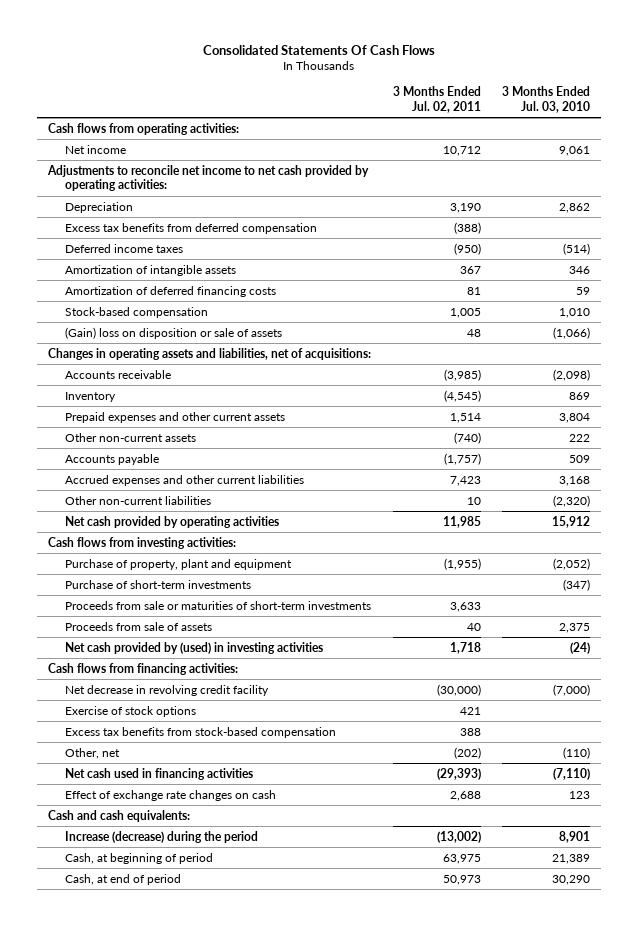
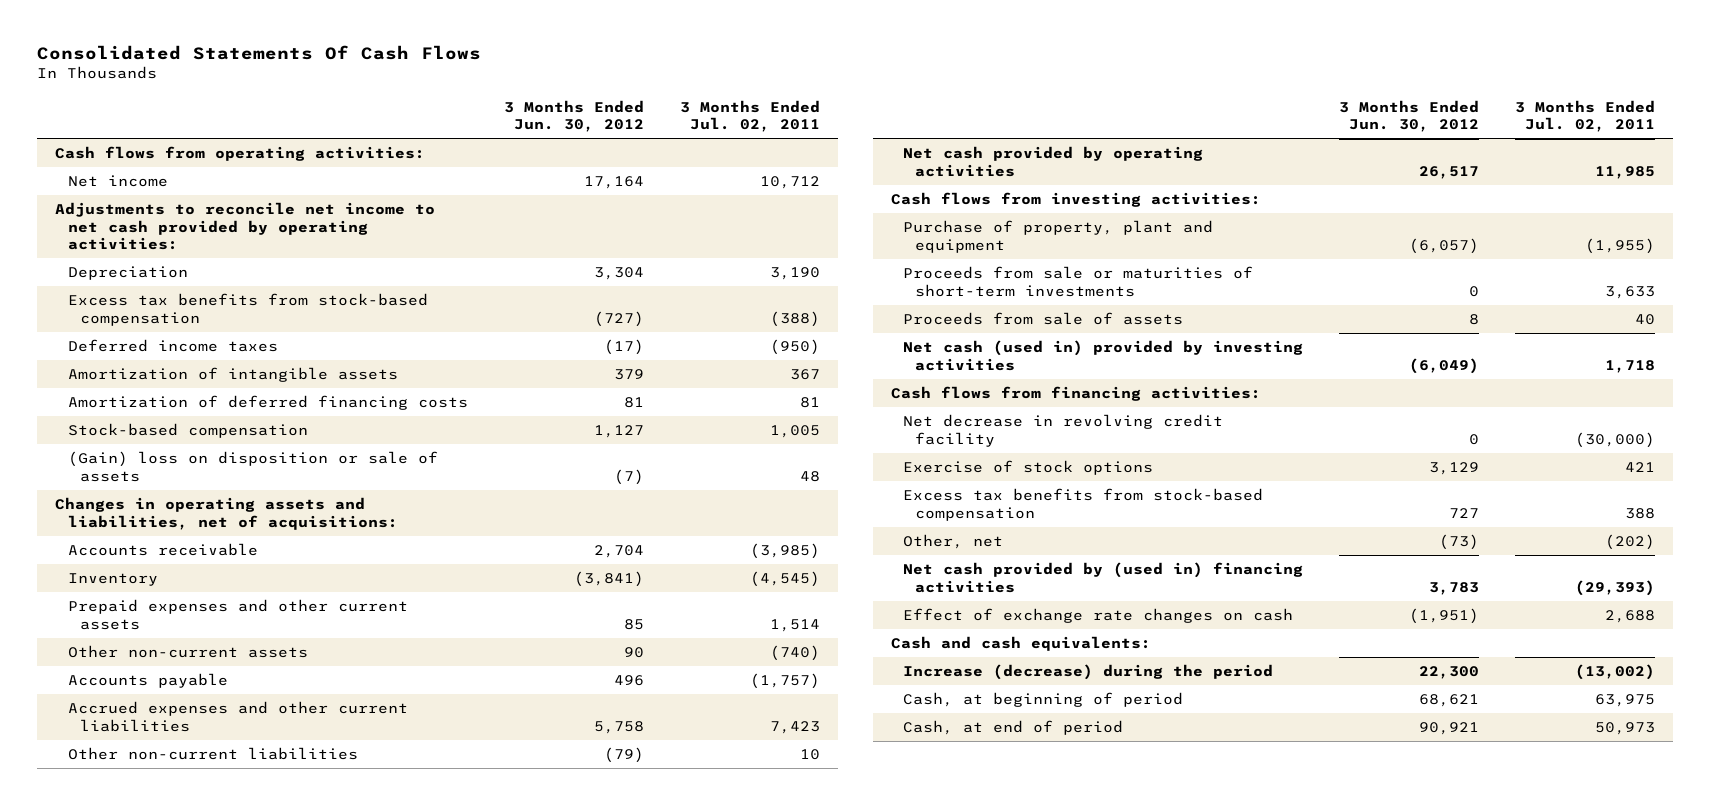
[502,86,591,113] 3 Months Ended Jul. 03, 2010 -> none
none -> [503,99,644,133] 3 Months Ended Jun. 30, 2012
[64,222,317,234] Excess tax benefits from deferred compensation -> [67,293,428,326] Excess tax benefits from stock-based compensation
[64,579,251,589] Purchase of short-term investments -> none
[64,641,323,654] Net cash provided by (used) in investing activities -> [903,340,1304,371] Net cash (used in) provided by investing activities
[64,767,253,780] Net cash used in financing activities -> [903,562,1304,593] Net cash provided by (used in) financing activities

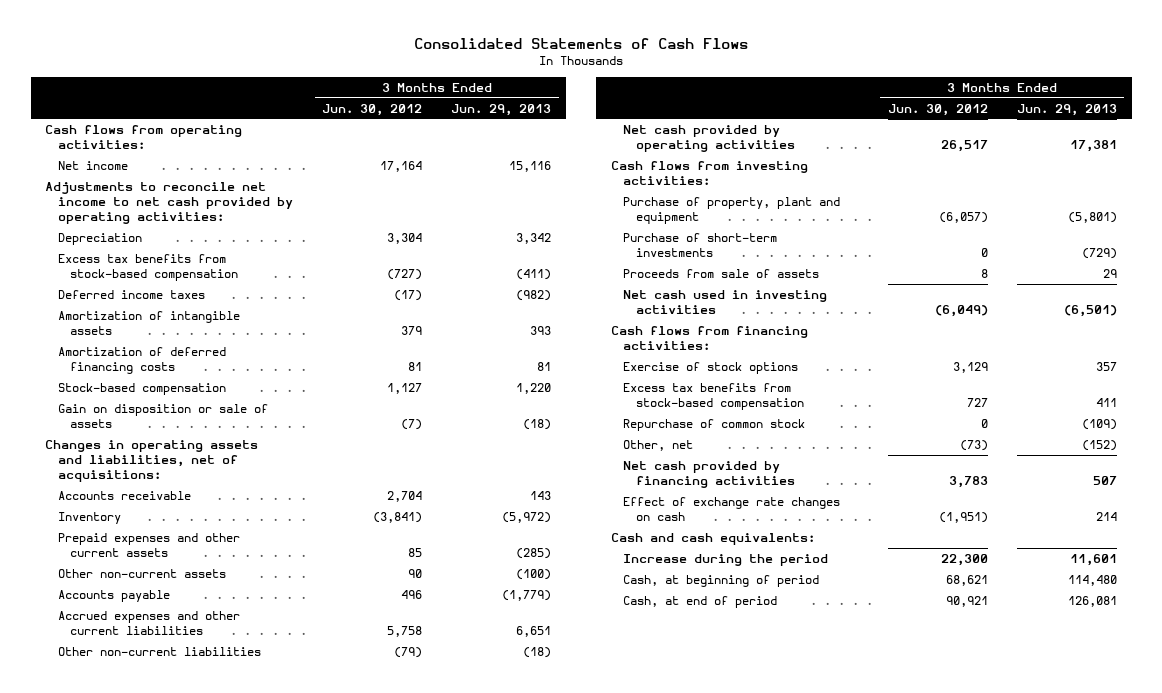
[37,45,482,61] Consolidated Statements Of Cash Flows -> [414,38,749,50] Consolidated Statements of Cash Flows
[679,99,820,133] 3 Months Ended Jul. 02, 2011 -> none
none -> [451,103,552,116] Jun. 29, 2013
[67,451,438,482] (Gain) loss on disposition or sale of assets -> [57,403,268,428] Gain on disposition or sale of assets
[903,266,1254,297] Proceeds from sale or maturities of short-term investments -> none
none -> [623,232,778,257] Purchase of short-term investments
[903,340,1304,371] Net cash (used in) provided by investing activities -> [623,289,828,314] Net cash used in investing activities
[903,414,1224,447] Net decrease in revolving credit facility -> none
none -> [623,418,806,431] Repurchase of common stock
[903,562,1304,593] Net cash provided by (used in) financing activities -> [623,460,795,488] Net cash provided by financing activities
[903,664,1274,681] Increase (decrease) during the period -> [623,553,829,566] Increase during the period

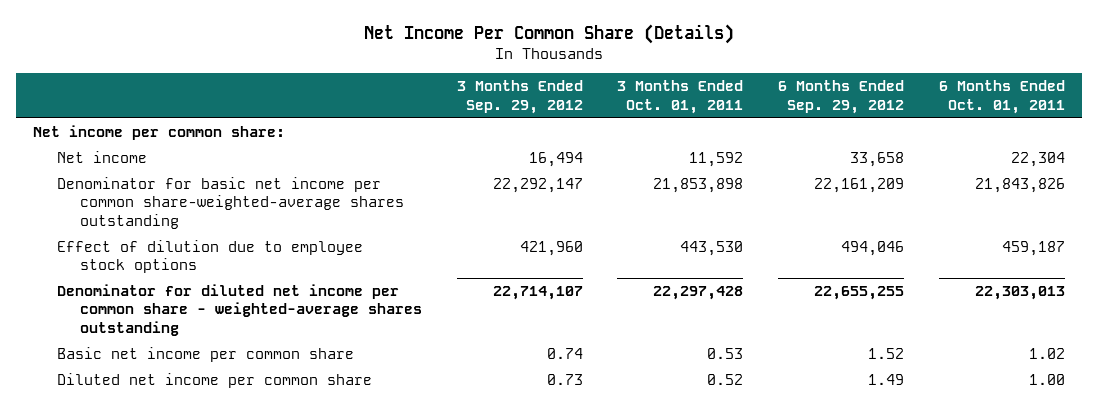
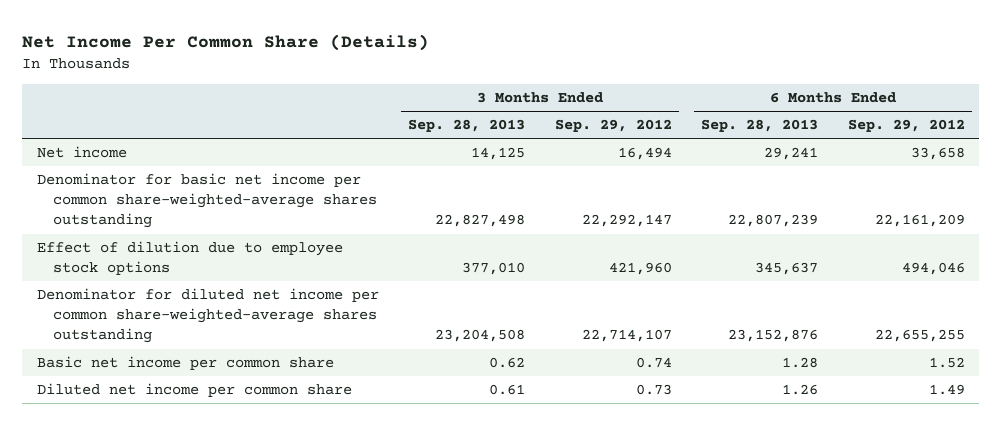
[617,80,744,114] 3 Months Ended Oct. 01, 2011 -> none
[938,80,1065,114] 6 Months Ended Oct. 01, 2011 -> none
none -> [408,119,526,133] Sep. 28, 2013
none -> [701,119,819,133] Sep. 28, 2013
[33,125,286,141] Net income per common share: -> none
[56,284,422,336] Denominator for diluted net income per common share - weighted-average shares outstanding -> [36,288,379,344] Denominator for diluted net income per common share-weighted-average shares outstanding

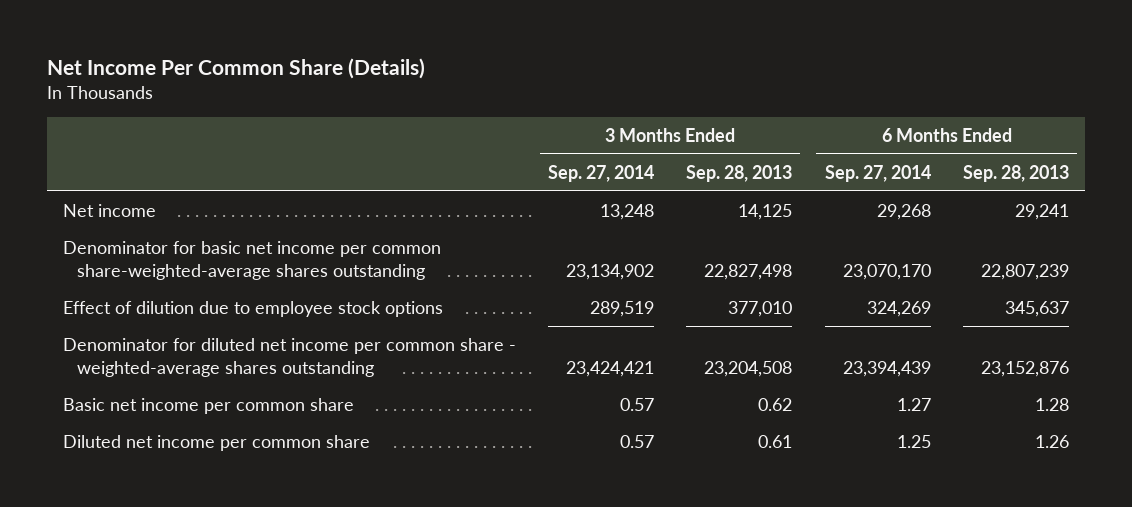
[554,119,672,133] Sep. 29, 2012 -> none
[847,119,965,133] Sep. 29, 2012 -> none
none -> [548,164,655,182] Sep. 27, 2014
none -> [824,164,931,182] Sep. 27, 2014
[36,288,379,344] Denominator for diluted net income per common share-weighted-average shares outstanding -> [63,337,517,377] Denominator for diluted net income per common share - weighted-average shares outstanding

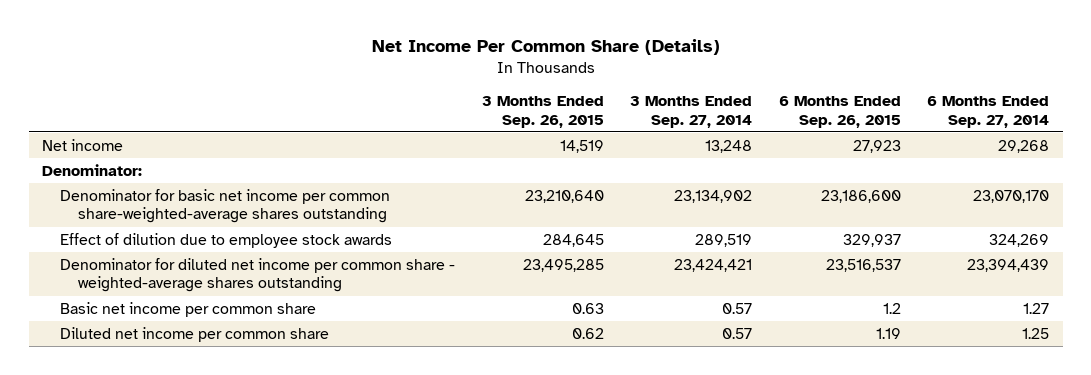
[686,164,793,182] Sep. 28, 2013 -> none
[962,164,1069,182] Sep. 28, 2013 -> none
none -> [481,95,604,128] 3 Months Ended Sep. 26, 2015
none -> [778,95,901,128] 6 Months Ended Sep. 26, 2015
none -> [41,163,142,176] Denominator:
[63,300,444,317] Effect of dilution due to employee stock options -> [60,232,393,248] Effect of dilution due to employee stock awards

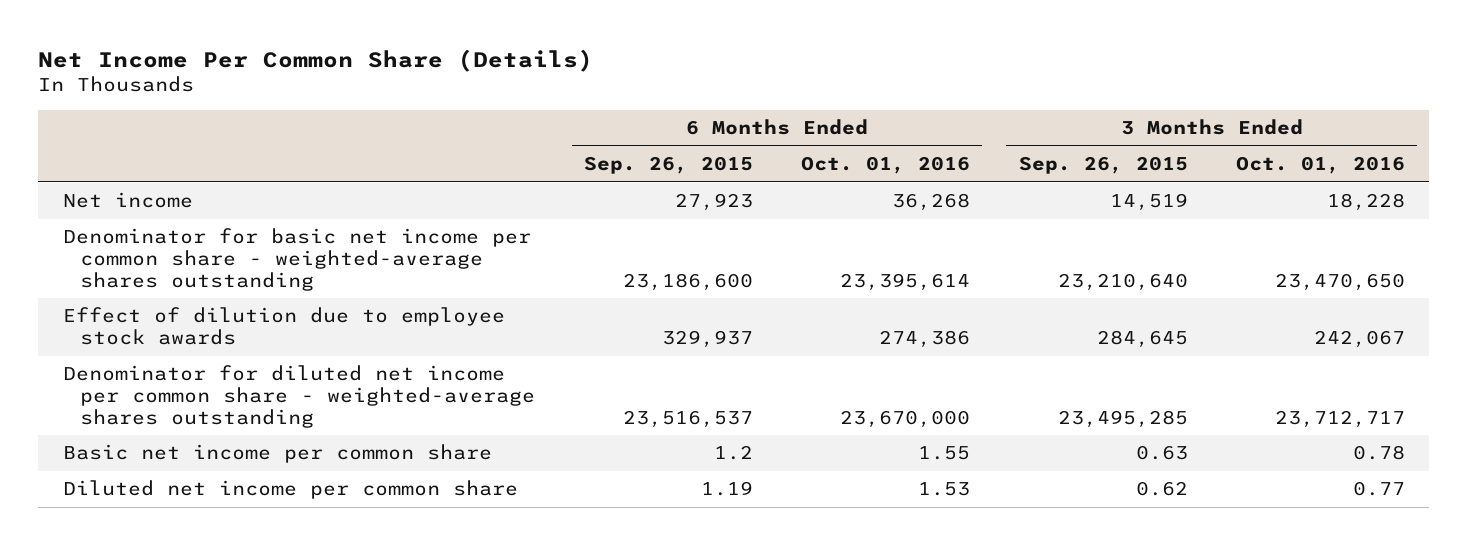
[630,95,753,128] 3 Months Ended Sep. 27, 2014 -> none
[927,95,1050,128] 6 Months Ended Sep. 27, 2014 -> none
none -> [801,156,971,175] Oct. 01, 2016
none -> [1236,156,1406,175] Oct. 01, 2016
[41,163,142,176] Denominator: -> none
[60,188,391,224] Denominator for basic net income per common share-weighted-average shares outstanding -> [62,228,531,291] Denominator for basic net income per common share - weighted-average shares outstanding

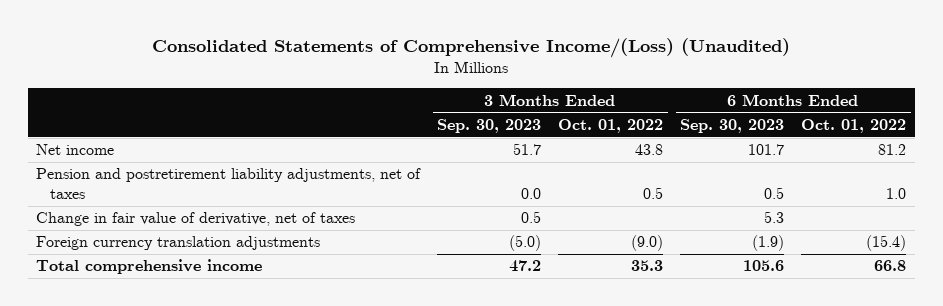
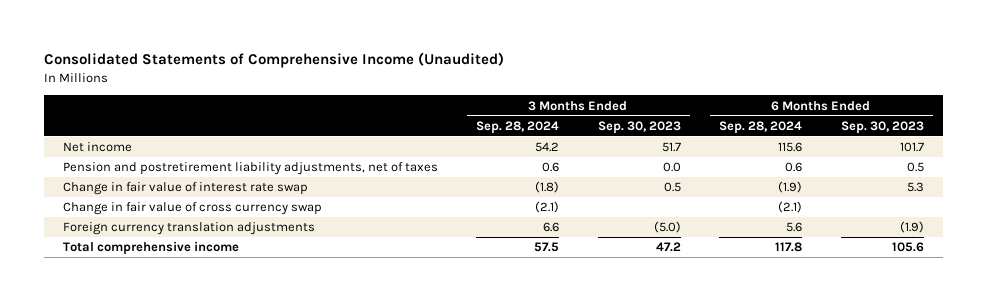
[152,37,791,58] Consolidated Statements of Comprehensive Income/(Loss) (Unaudited) -> [43,52,504,69] Consolidated Statements of Comprehensive Income (Unaudited)
[558,118,664,133] Oct. 01, 2022 -> none
[801,118,907,133] Oct. 01, 2022 -> none
none -> [476,120,560,134] Sep. 28, 2024
none -> [719,120,803,134] Sep. 28, 2024
[36,212,356,227] Change in fair value of derivative, net of taxes -> [62,182,308,196] Change in fair value of interest rate swap
none -> [62,202,322,216] Change in fair value of cross currency swap

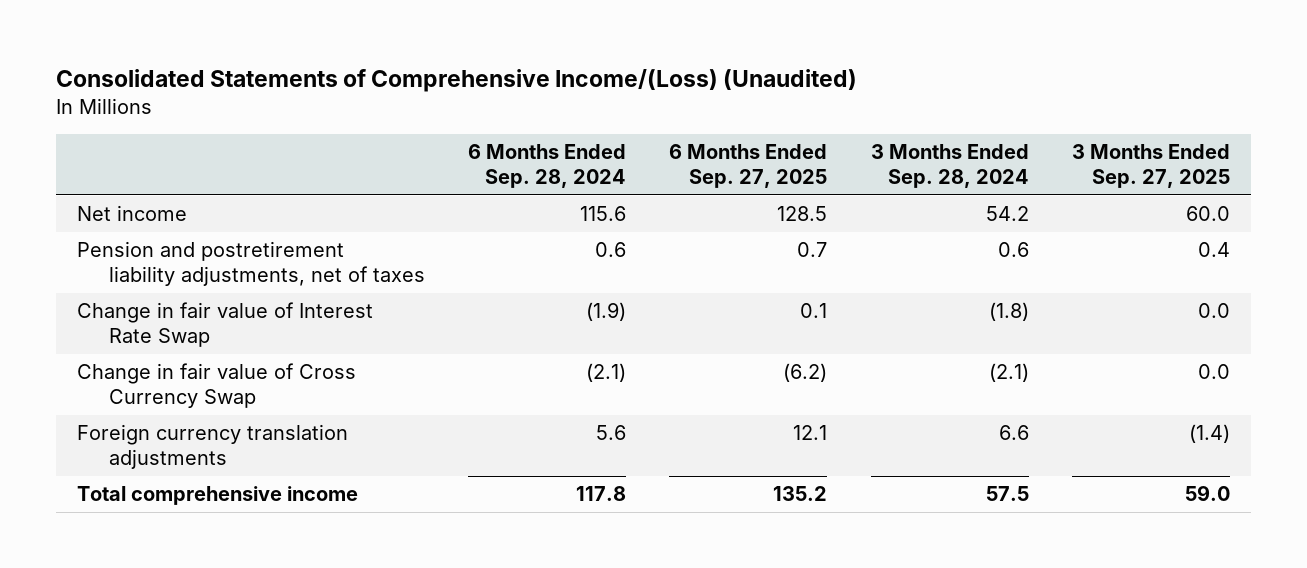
[43,52,504,69] Consolidated Statements of Comprehensive Income (Unaudited) -> [55,68,857,92] Consolidated Statements of Comprehensive Income/(Loss) (Unaudited)
[597,120,681,134] Sep. 30, 2023 -> none
[840,120,924,134] Sep. 30, 2023 -> none
none -> [669,144,828,189] 6 Months Ended Sep. 27, 2025
none -> [1071,144,1230,189] 3 Months Ended Sep. 27, 2025
[62,182,308,196] Change in fair value of interest rate swap -> [77,302,374,348] Change in fair value of Interest Rate Swap
[62,202,322,216] Change in fair value of cross currency swap -> [77,363,357,409] Change in fair value of Cross Currency Swap

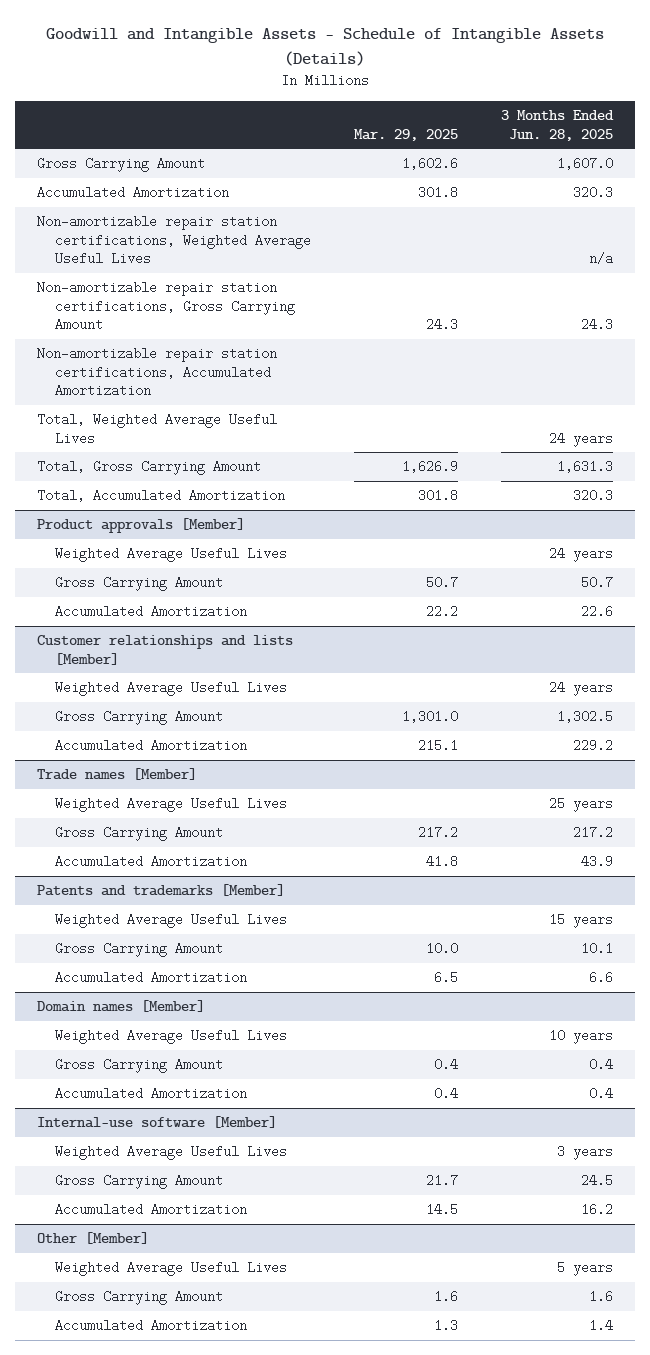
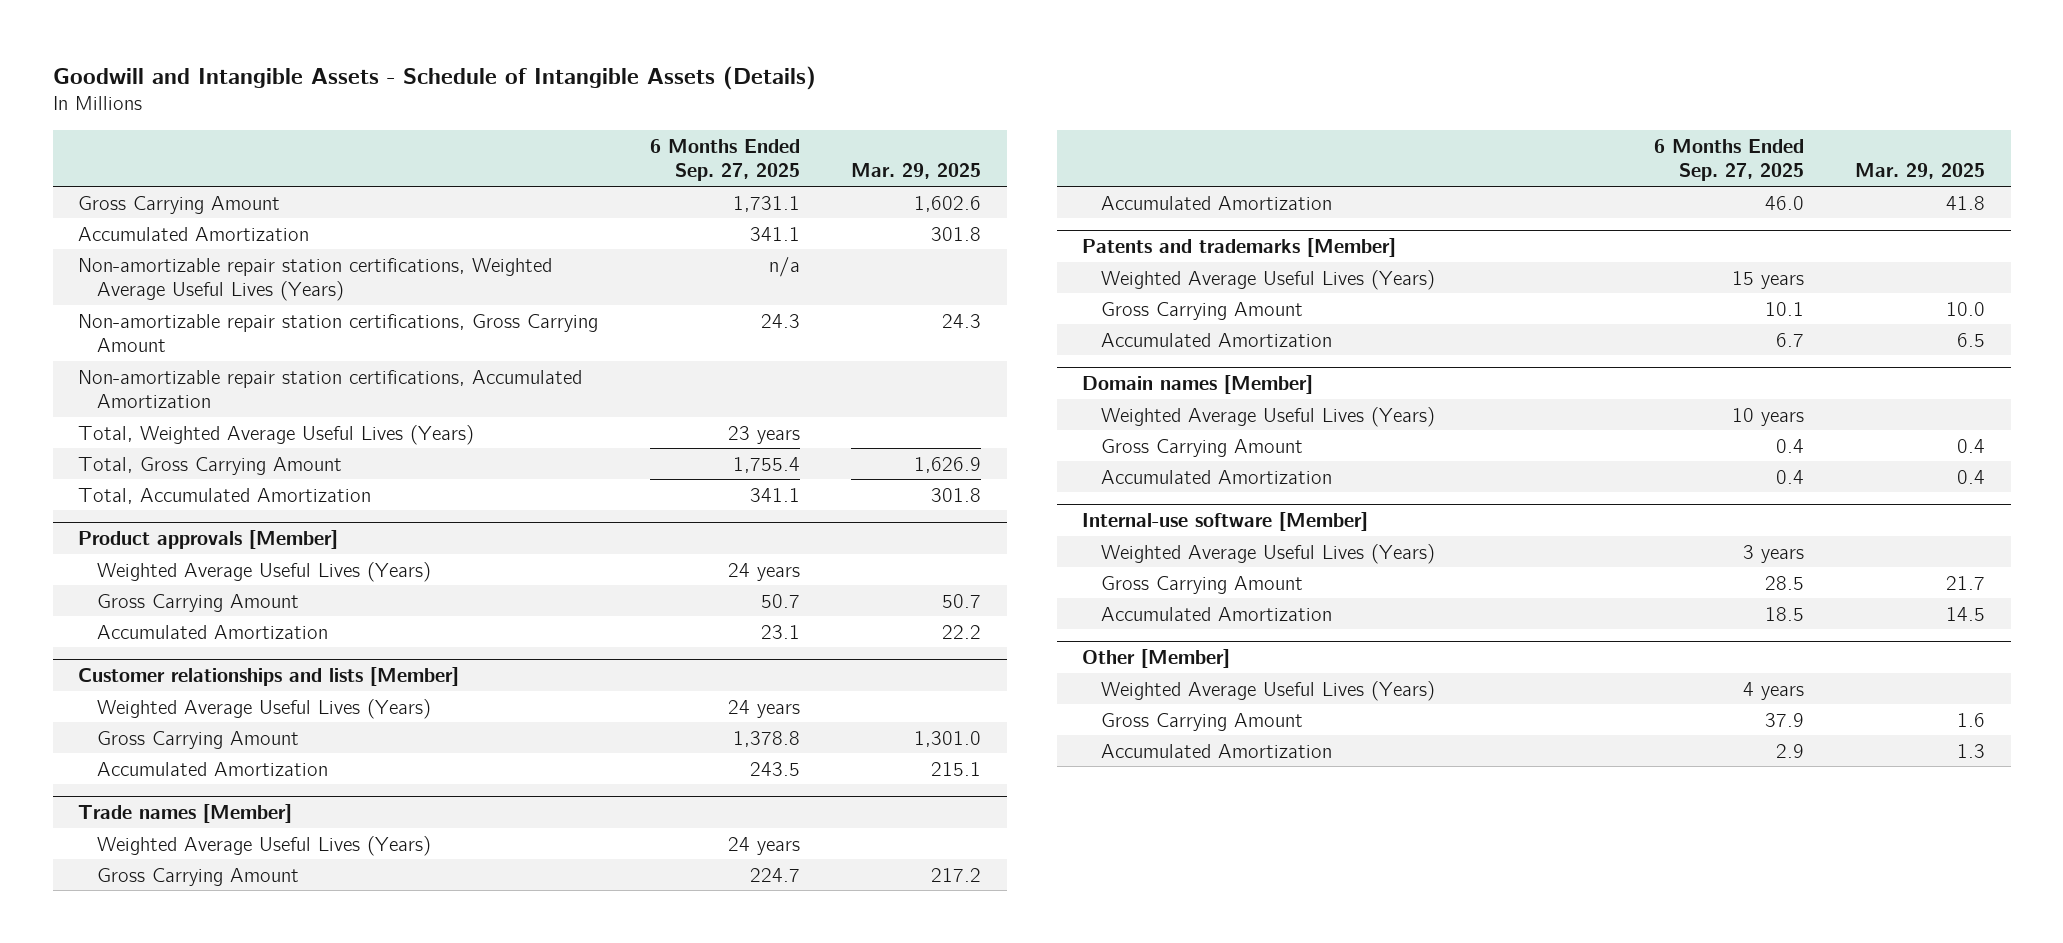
[501,110,615,141] 3 Months Ended Jun. 28, 2025 -> none
none -> [649,138,800,182] 6 Months Ended Sep. 27, 2025
[36,215,311,265] Non-amortizable repair station certifications, Weighted Average Useful Lives -> [78,257,553,302] Non-amortizable repair station certifications, Weighted Average Useful Lives (Years)
[36,413,277,445] Total, Weighted Average Useful Lives -> [78,424,475,445] Total, Weighted Average Useful Lives (Years)
[54,547,287,563] Weighted Average Useful Lives -> [96,561,431,582] Weighted Average Useful Lives (Years)
[54,681,287,697] Weighted Average Useful Lives -> [96,698,431,719] Weighted Average Useful Lives (Years)
[54,797,287,813] Weighted Average Useful Lives -> [96,835,431,856] Weighted Average Useful Lives (Years)
[54,913,287,929] Weighted Average Useful Lives -> [1100,269,1435,290] Weighted Average Useful Lives (Years)
[54,1029,287,1045] Weighted Average Useful Lives -> [1100,406,1435,427] Weighted Average Useful Lives (Years)
[54,1145,287,1161] Weighted Average Useful Lives -> [1100,543,1435,564] Weighted Average Useful Lives (Years)
[54,1261,287,1277] Weighted Average Useful Lives -> [1100,680,1435,701] Weighted Average Useful Lives (Years)

